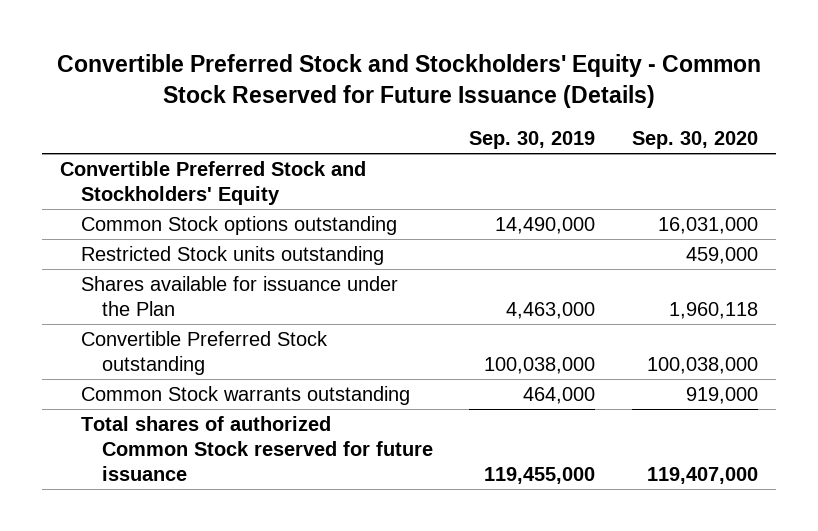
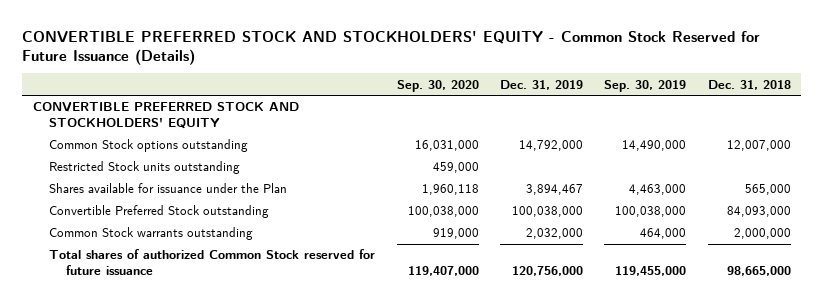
[56,54,761,109] Convertible Preferred Stock and Stockholders' Equity - Common Stock Reserved for Future Issuance (Details) -> [22,30,761,65] CONVERTIBLE PREFERRED STOCK AND STOCKHOLDERS' EQUITY - Common Stock Reserved for Future Issuance (Details)
none -> [499,79,583,90] Dec. 31, 2019
none -> [707,79,791,90] Dec. 31, 2018
[59,161,366,205] Convertible Preferred Stock and Stockholders' Equity -> [32,102,299,130] CONVERTIBLE PREFERRED STOCK AND STOCKHOLDERS' EQUITY

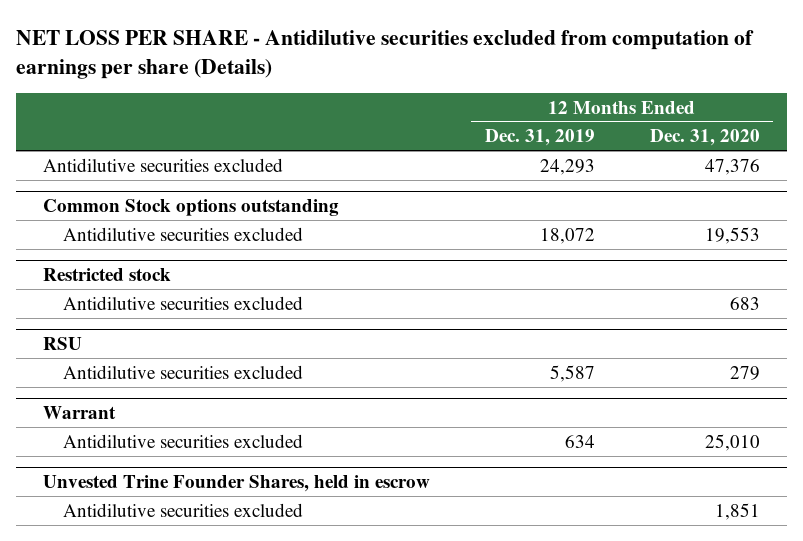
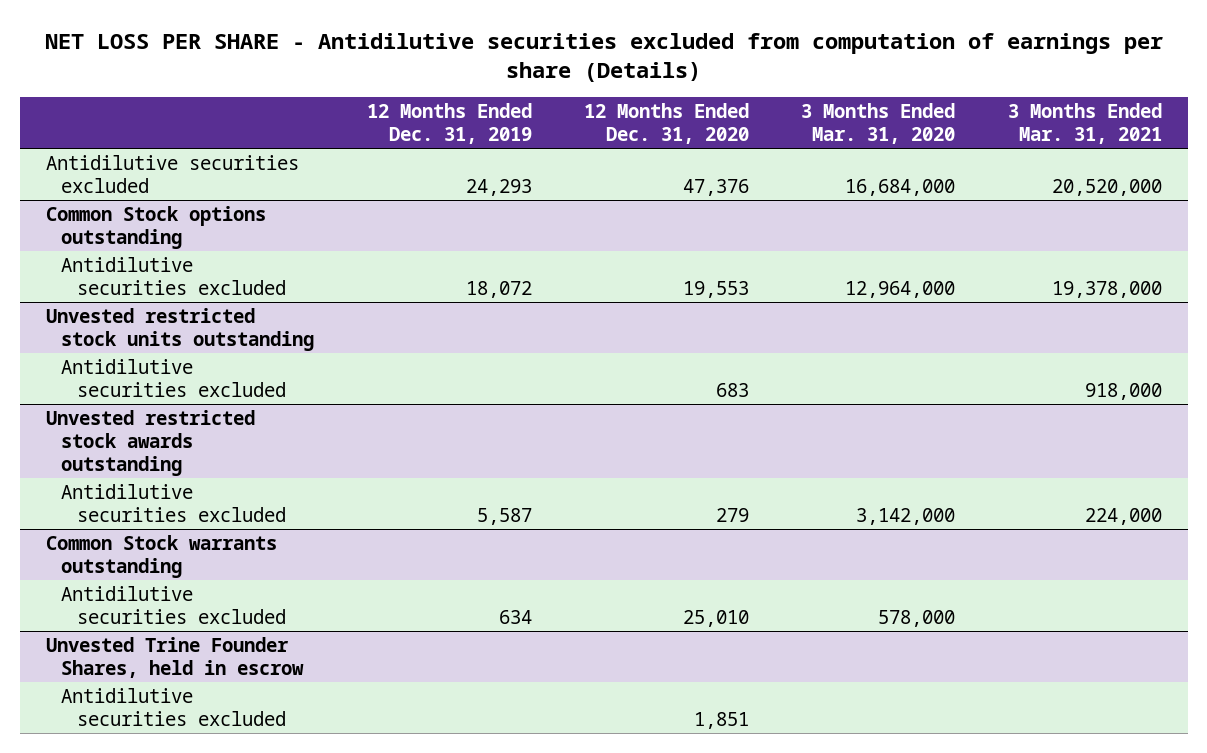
none -> [801,103,956,144] 3 Months Ended Mar. 31, 2020
none -> [1007,103,1162,144] 3 Months Ended Mar. 31, 2021
[43,268,172,282] Restricted stock -> [45,307,315,351] Unvested restricted stock units outstanding
[43,337,83,351] RSU -> [45,409,255,476] Unvested restricted stock awards outstanding
[43,406,117,420] Warrant -> [45,534,277,578] Common Stock warrants outstanding

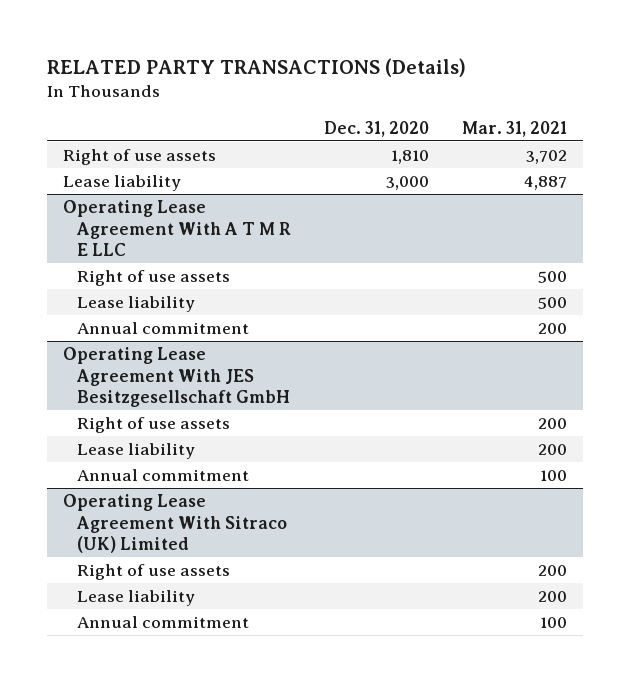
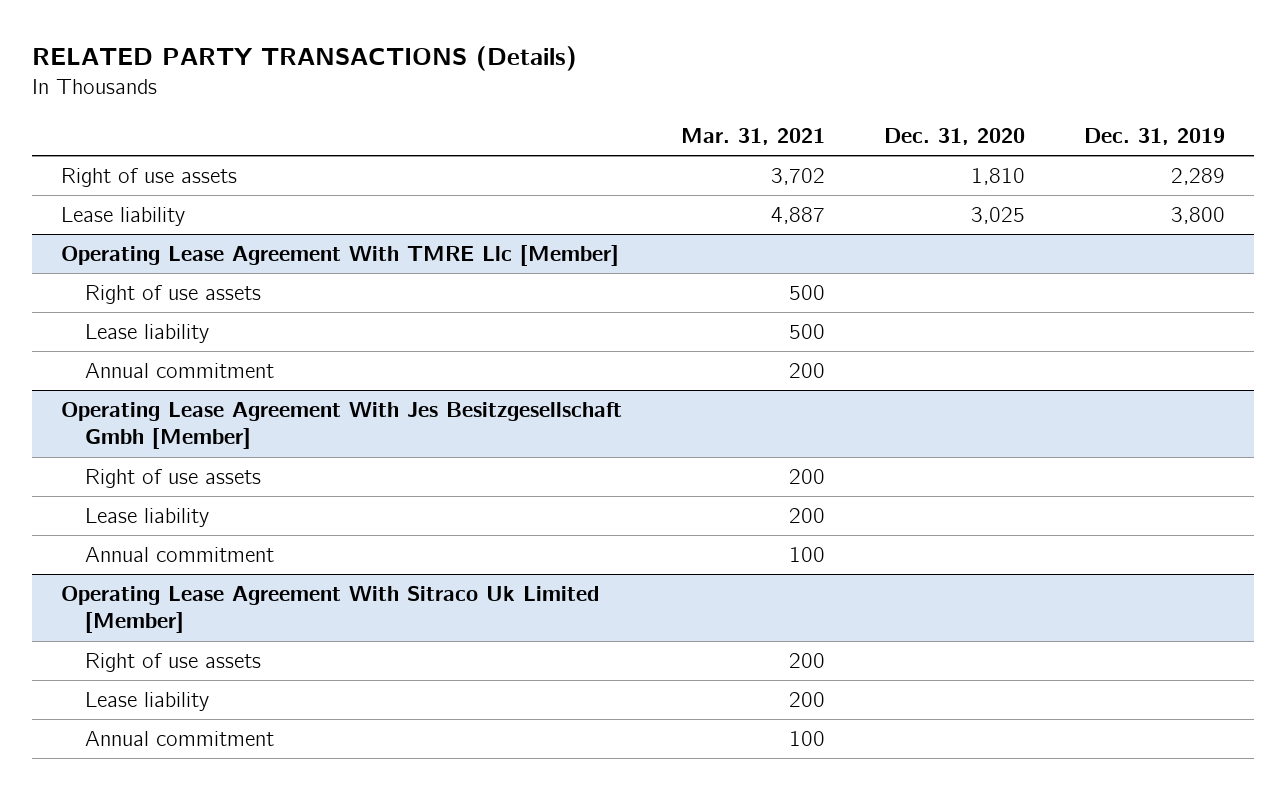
none -> [1083,128,1225,146] Dec. 31, 2019
[386,176,430,191] 3,000 -> [971,206,1026,224] 3,025
[63,200,292,257] Operating Lease Agreement With A T M R E LLC -> [61,244,620,266] Operating Lease Agreement With TMRE Llc [Member]
[63,347,291,408] Operating Lease Agreement With JES Besitzgesellschaft GmbH -> [61,401,623,450] Operating Lease Agreement With Jes Besitzgesellschaft Gmbh [Member]
[63,494,288,554] Operating Lease Agreement With Sitraco (UK) Limited -> [61,585,600,634] Operating Lease Agreement With Sitraco Uk Limited [Member]

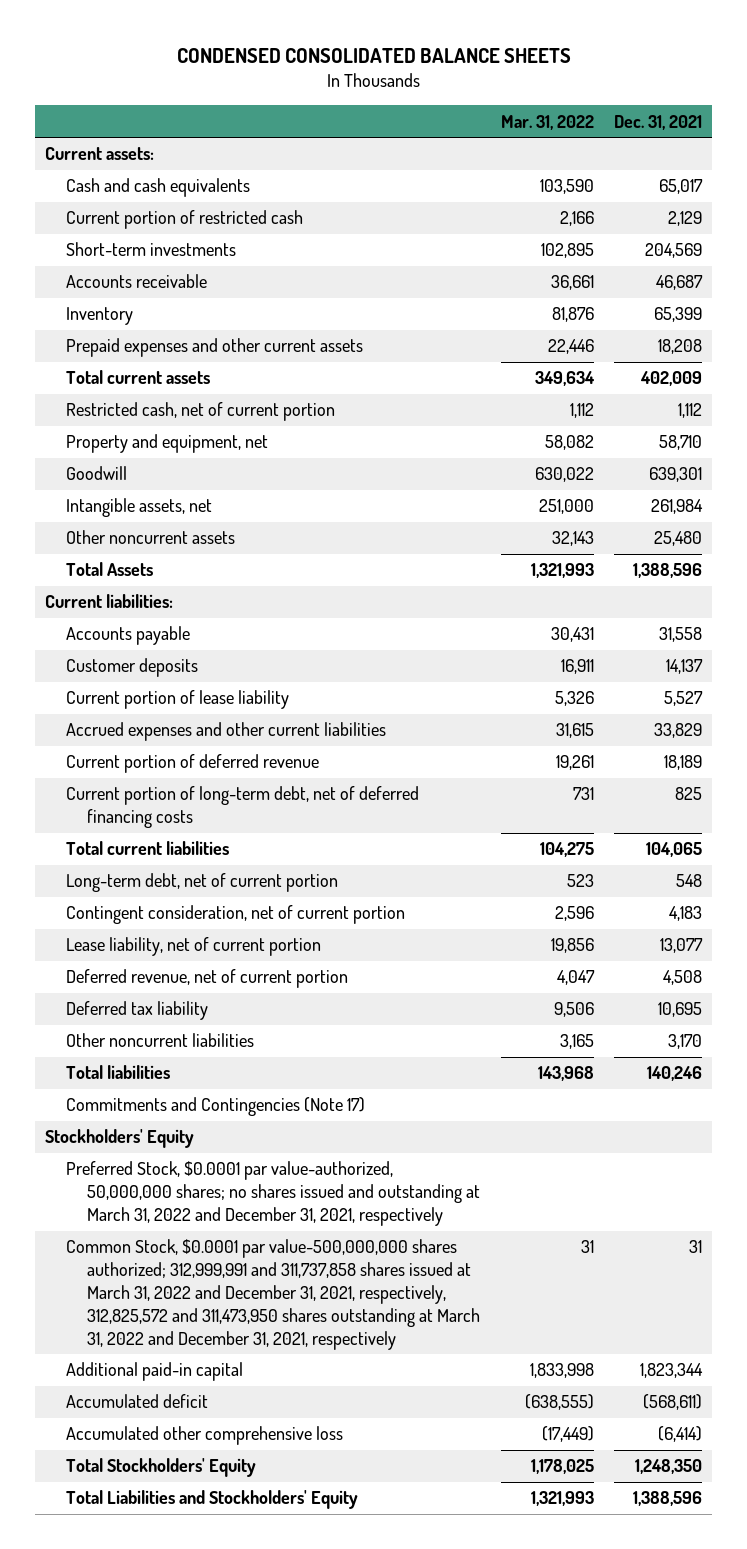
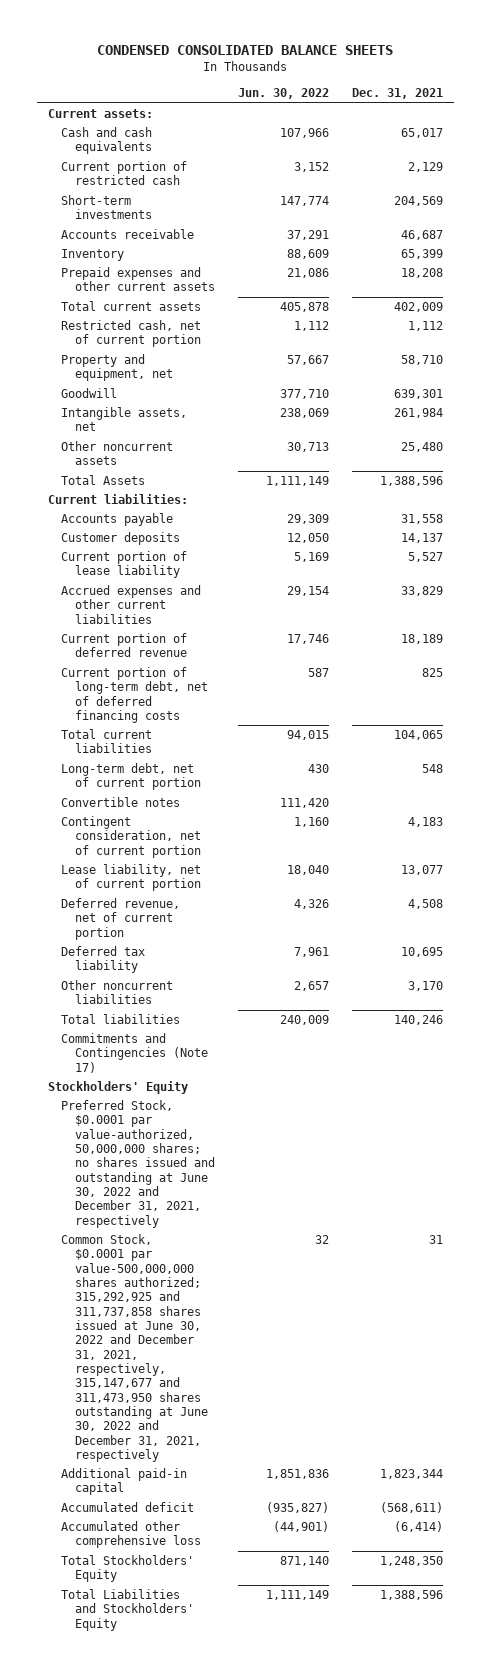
[500,114,594,130] Mar. 31, 2022 -> none
none -> [237,88,329,100] Jun. 30, 2022
none -> [61,797,181,808] Convertible notes
[66,1161,481,1227] Preferred Stock, $0.0001 par value-authorized, 50,000,000 shares; no shares issued and outstanding at March 31, 2022 and December 31, 2021, respectively -> [61,1100,215,1228] Preferred Stock, $0.0001 par value-authorized, 50,000,000 shares; no shares issued and outstanding at June 30, 2022 and December 31, 2021, respectively
[66,1239,481,1351] Common Stock, $0.0001 par value-500,000,000 shares authorized; 312,999,991 and 311,737,858 shares issued at March 31, 2022 and December 31, 2021, respectively, 312,825,572 and 311,473,950 shares outstanding at March 31, 2022 and December 31, 2021, respectively -> [61,1234,208,1462] Common Stock, $0.0001 par value-500,000,000 shares authorized; 315,292,925 and 311,737,858 shares issued at June 30, 2022 and December 31, 2021, respectively, 315,147,677 and 311,473,950 shares outstanding at June 30, 2022 and December 31, 2021, respectively

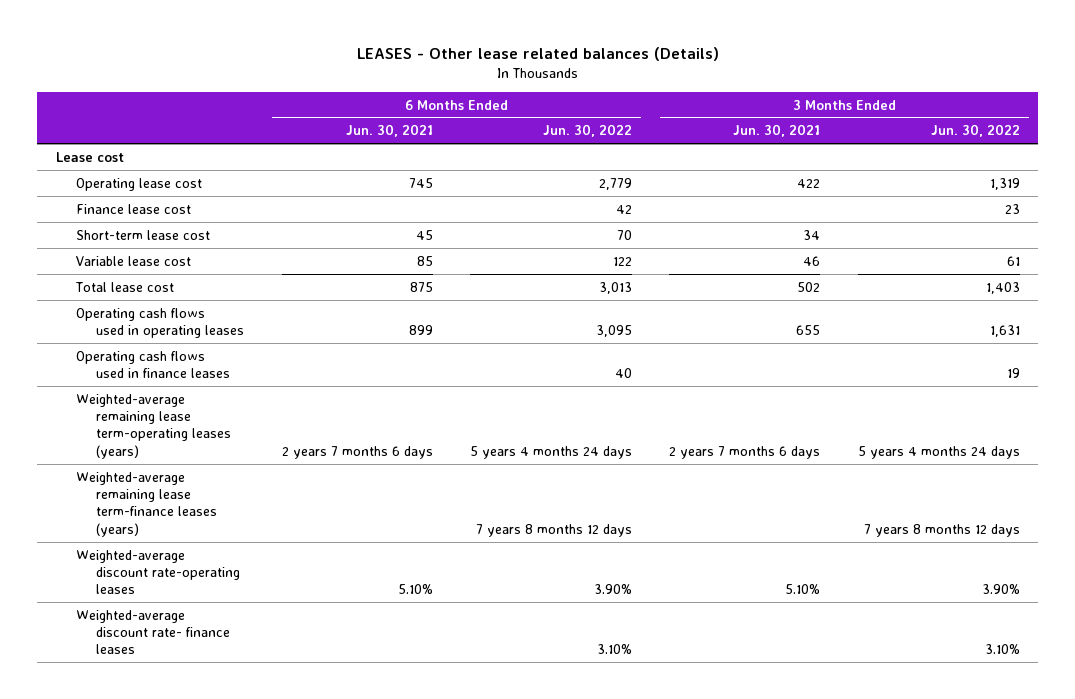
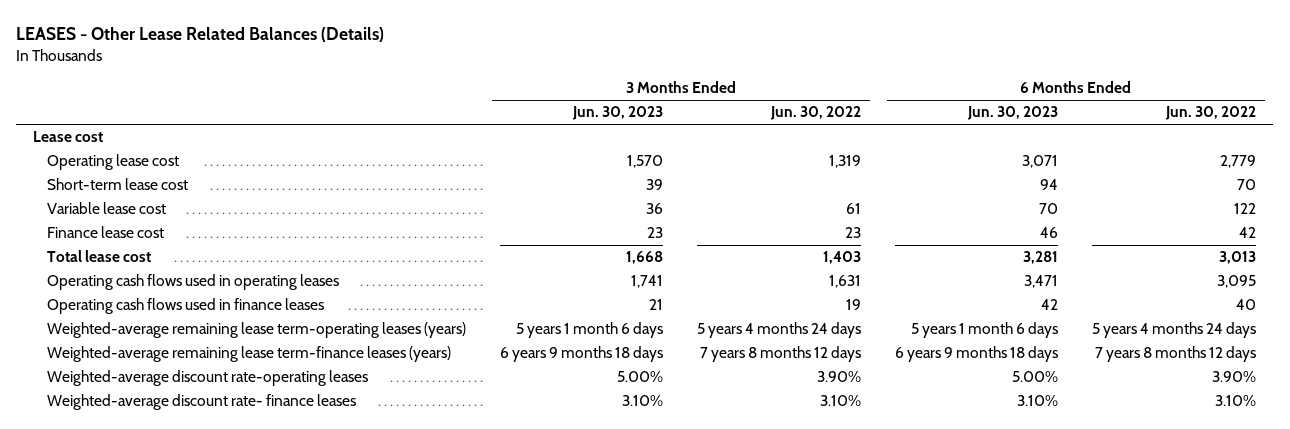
[356,46,719,61] LEASES - Other lease related balances (Details) -> [16,27,385,43] LEASES - Other Lease Related Balances (Details)
[345,124,433,138] Jun. 30, 2021 -> none
[733,124,821,138] Jun. 30, 2021 -> none
none -> [572,106,664,121] Jun. 30, 2023
none -> [967,106,1059,121] Jun. 30, 2023
[75,203,191,214] Finance lease cost -> [47,226,165,239] Finance lease cost

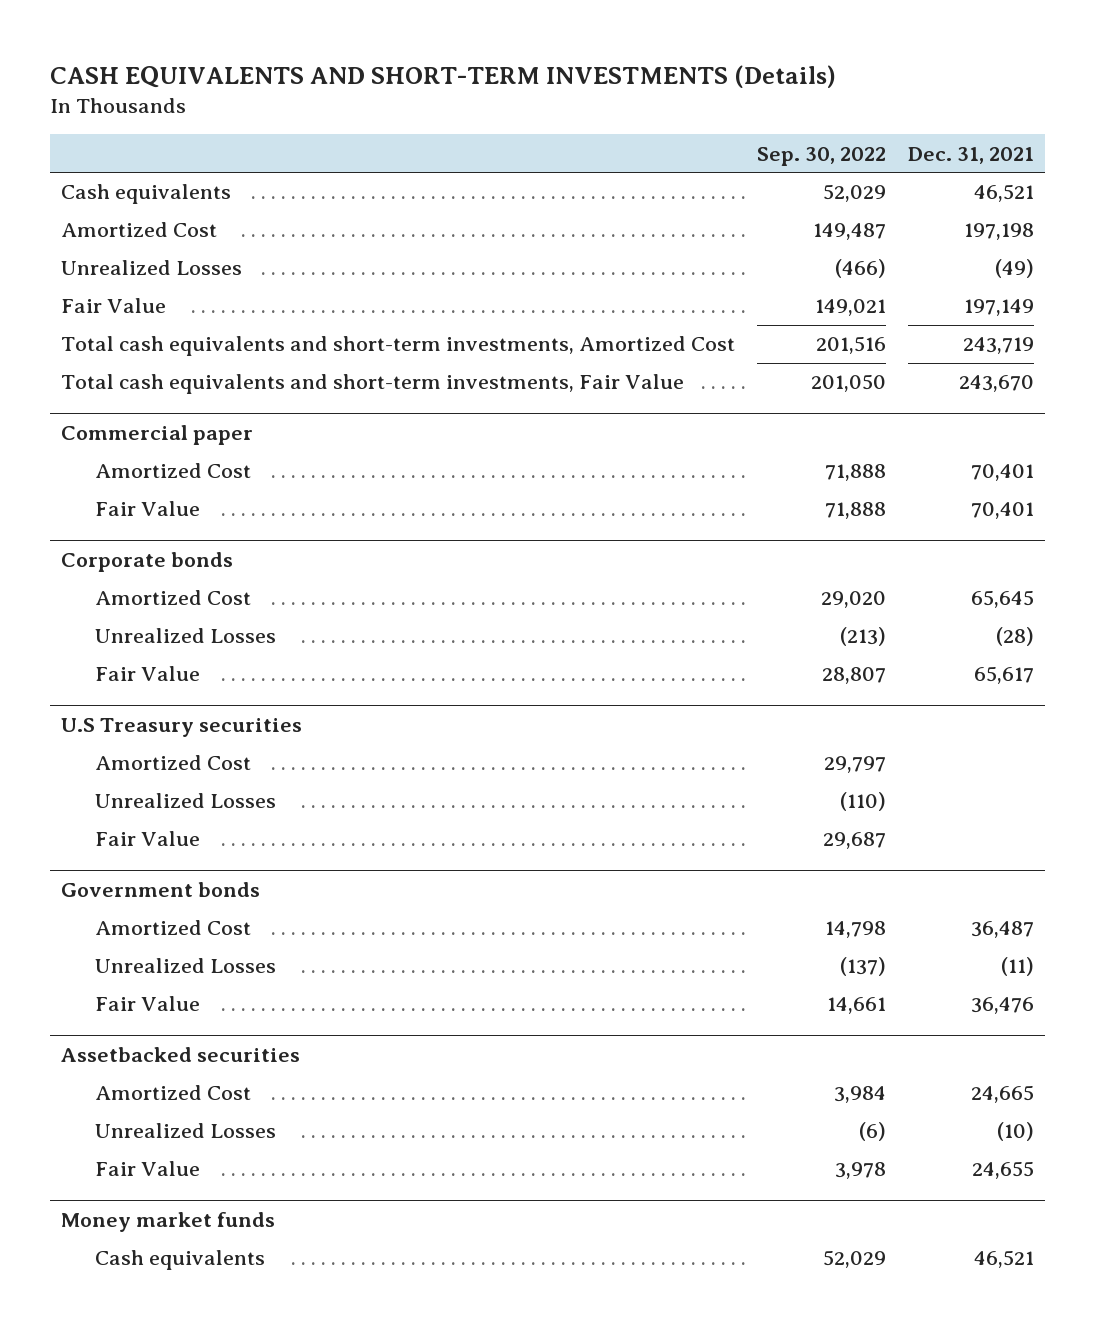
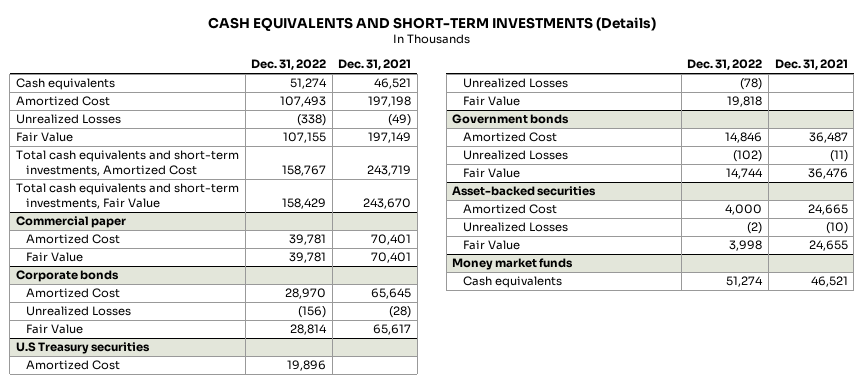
[756,146,886,166] Sep. 30, 2022 -> none
none -> [251,59,327,71] Dec. 31, 2022
[61,1047,301,1063] Assetbacked securities -> [452,186,597,197] Asset-backed securities

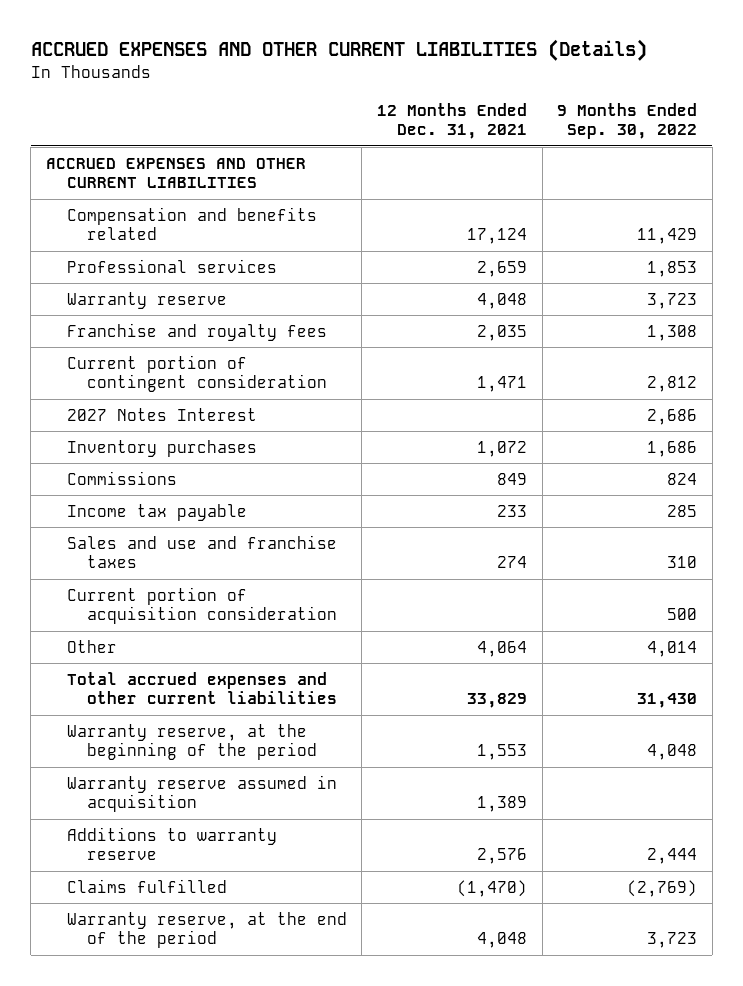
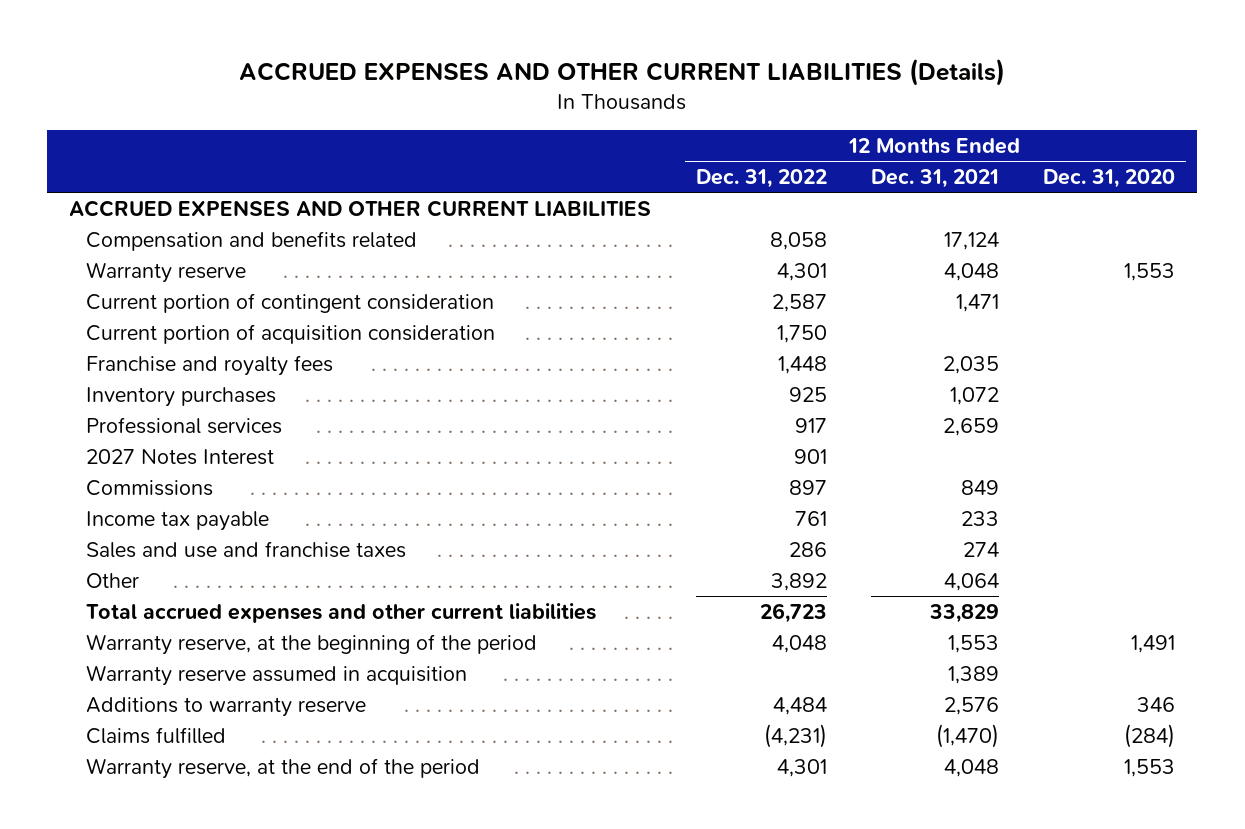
[557,102,698,140] 9 Months Ended Sep. 30, 2022 -> none
none -> [695,169,827,189] Dec. 31, 2022
none -> [1043,169,1176,189] Dec. 31, 2020
[66,586,338,625] Current portion of acquisition consideration -> [86,323,496,344] Current portion of acquisition consideration
[66,322,327,341] Franchise and royalty fees -> [86,354,334,376] Franchise and royalty fees
[66,258,277,273] Professional services -> [86,416,283,434] Professional services
[66,407,257,421] 2027 Notes Interest -> [86,448,275,465] 2027 Notes Interest

